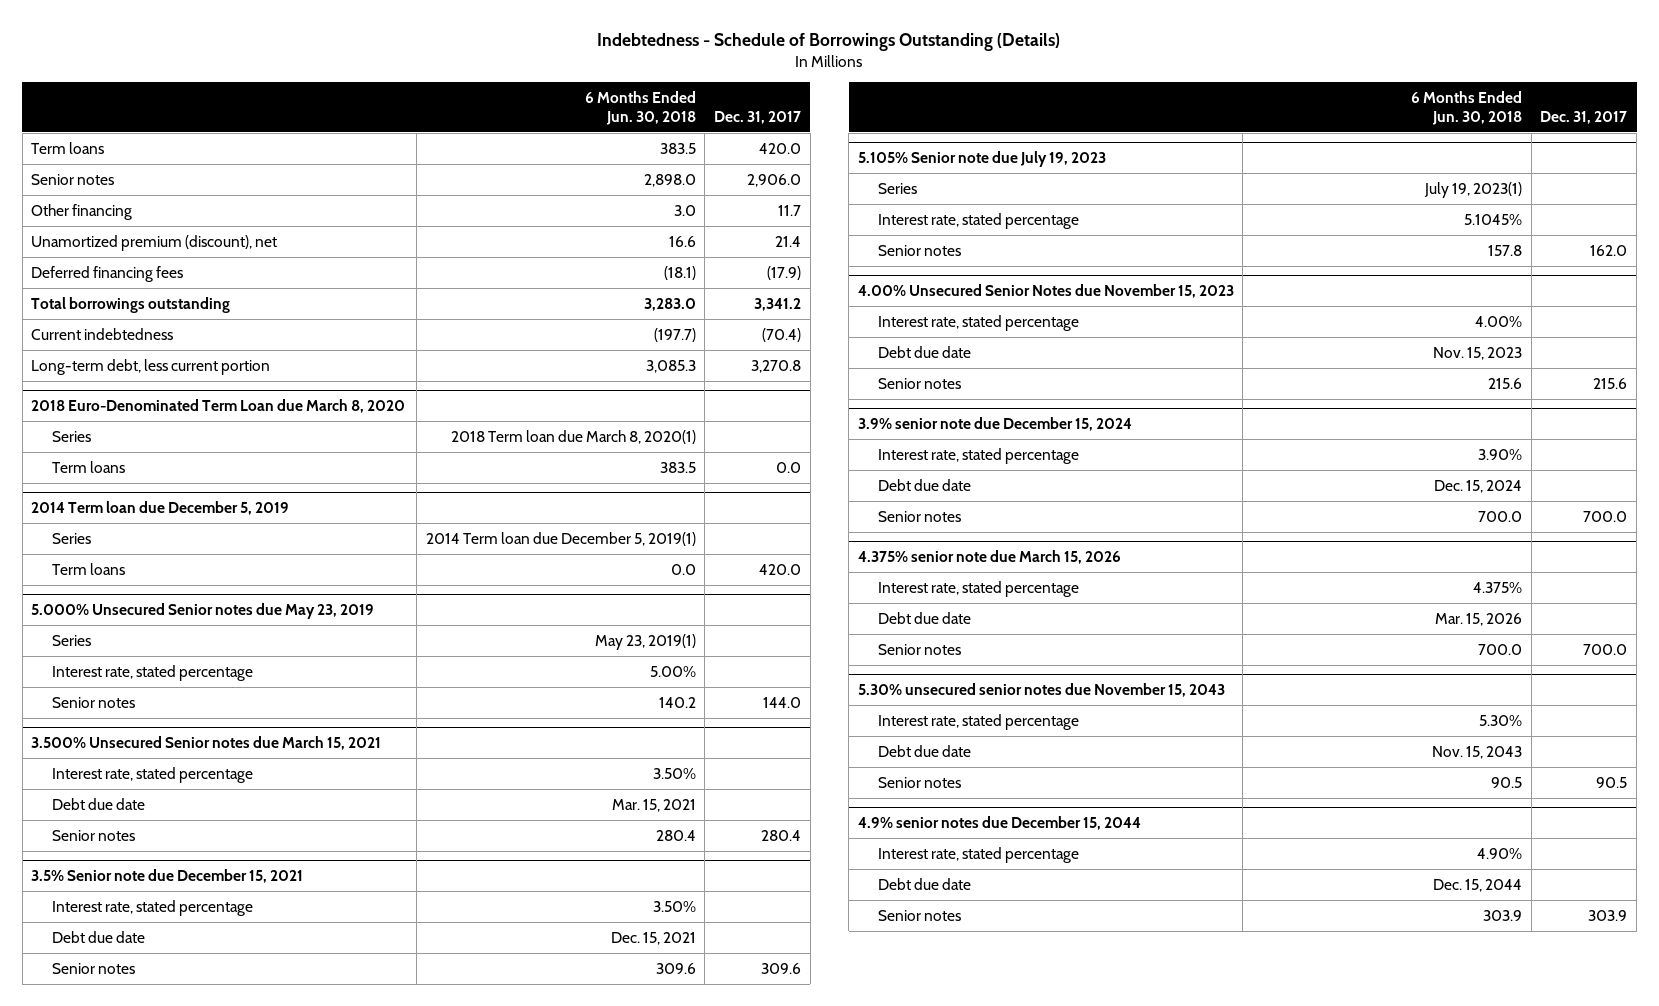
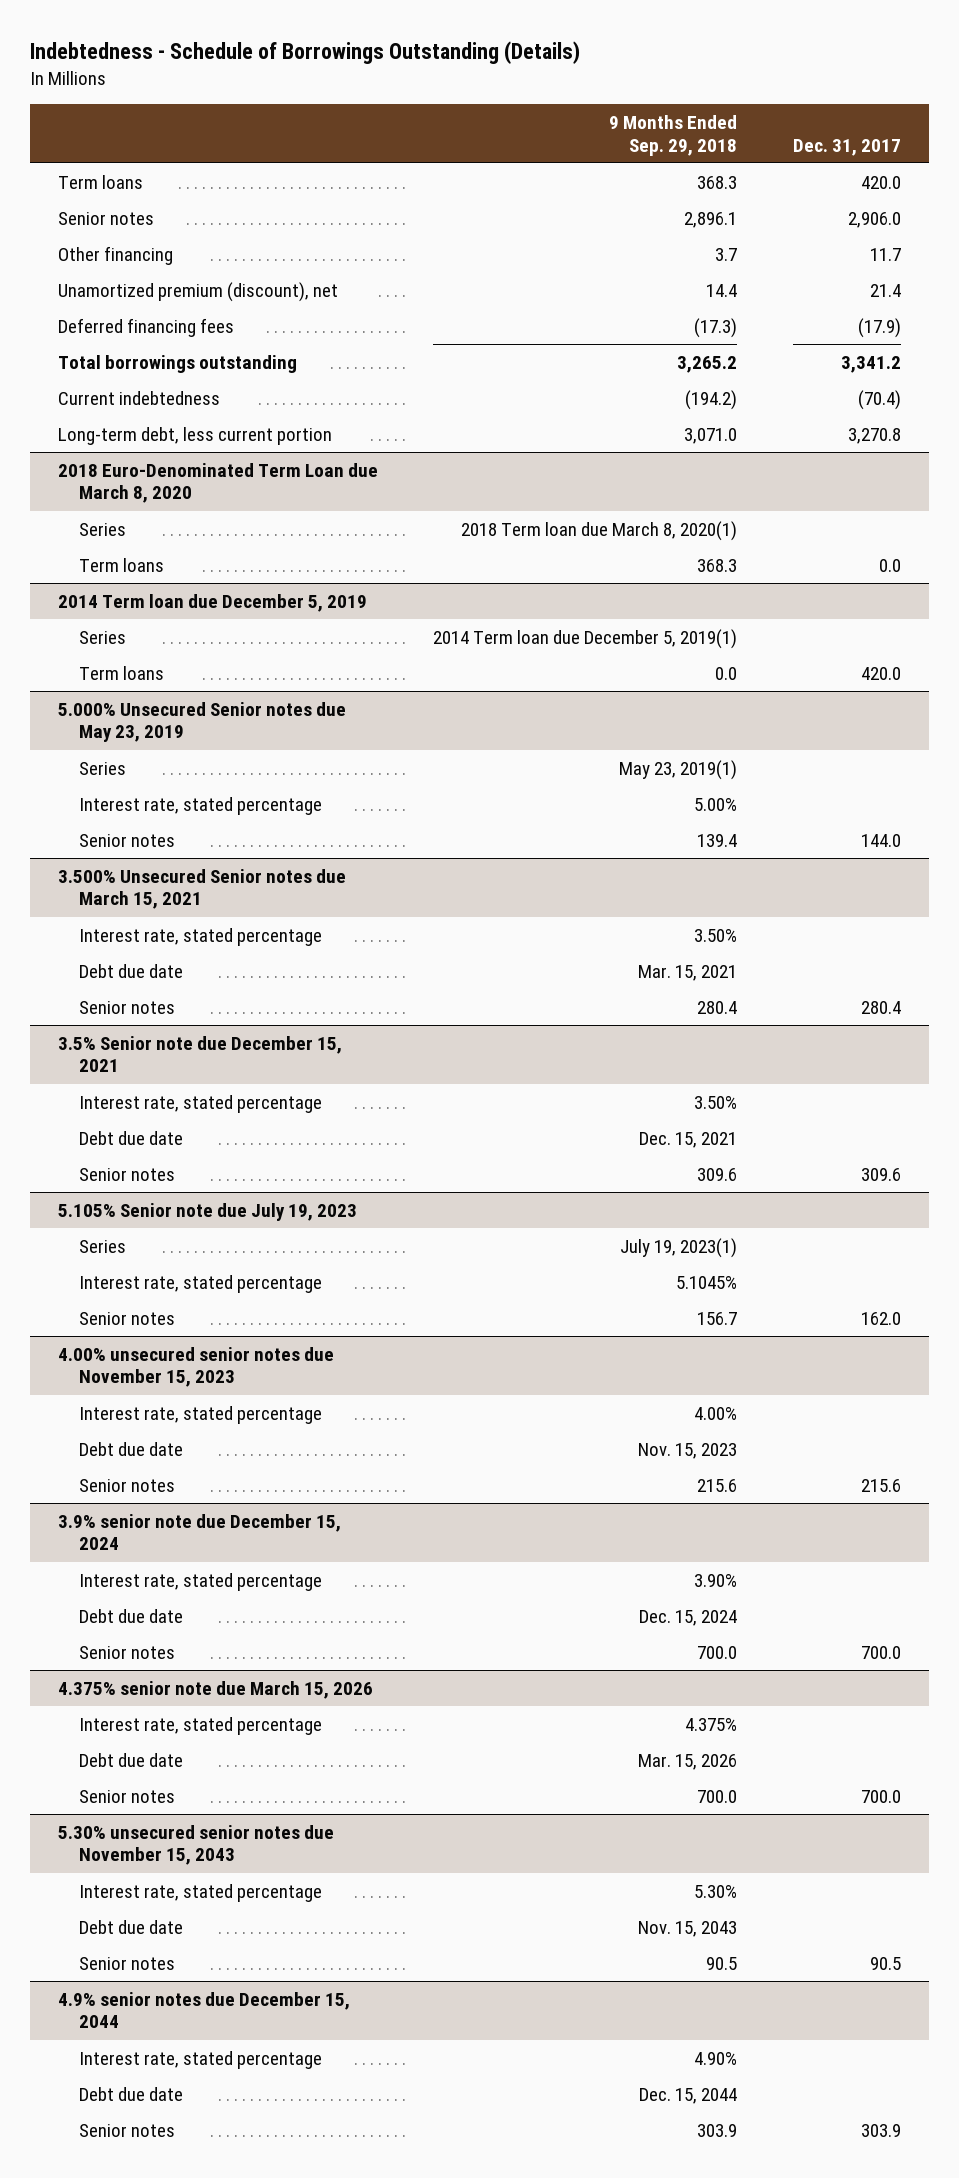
[584,91,696,125] 6 Months Ended Jun. 30, 2018 -> none
none -> [609,114,738,156] 9 Months Ended Sep. 29, 2018
[857,284,1234,299] 4.00% Unsecured Senior Notes due November 15, 2023 -> [57,1346,334,1388] 4.00% unsecured senior notes due November 15, 2023

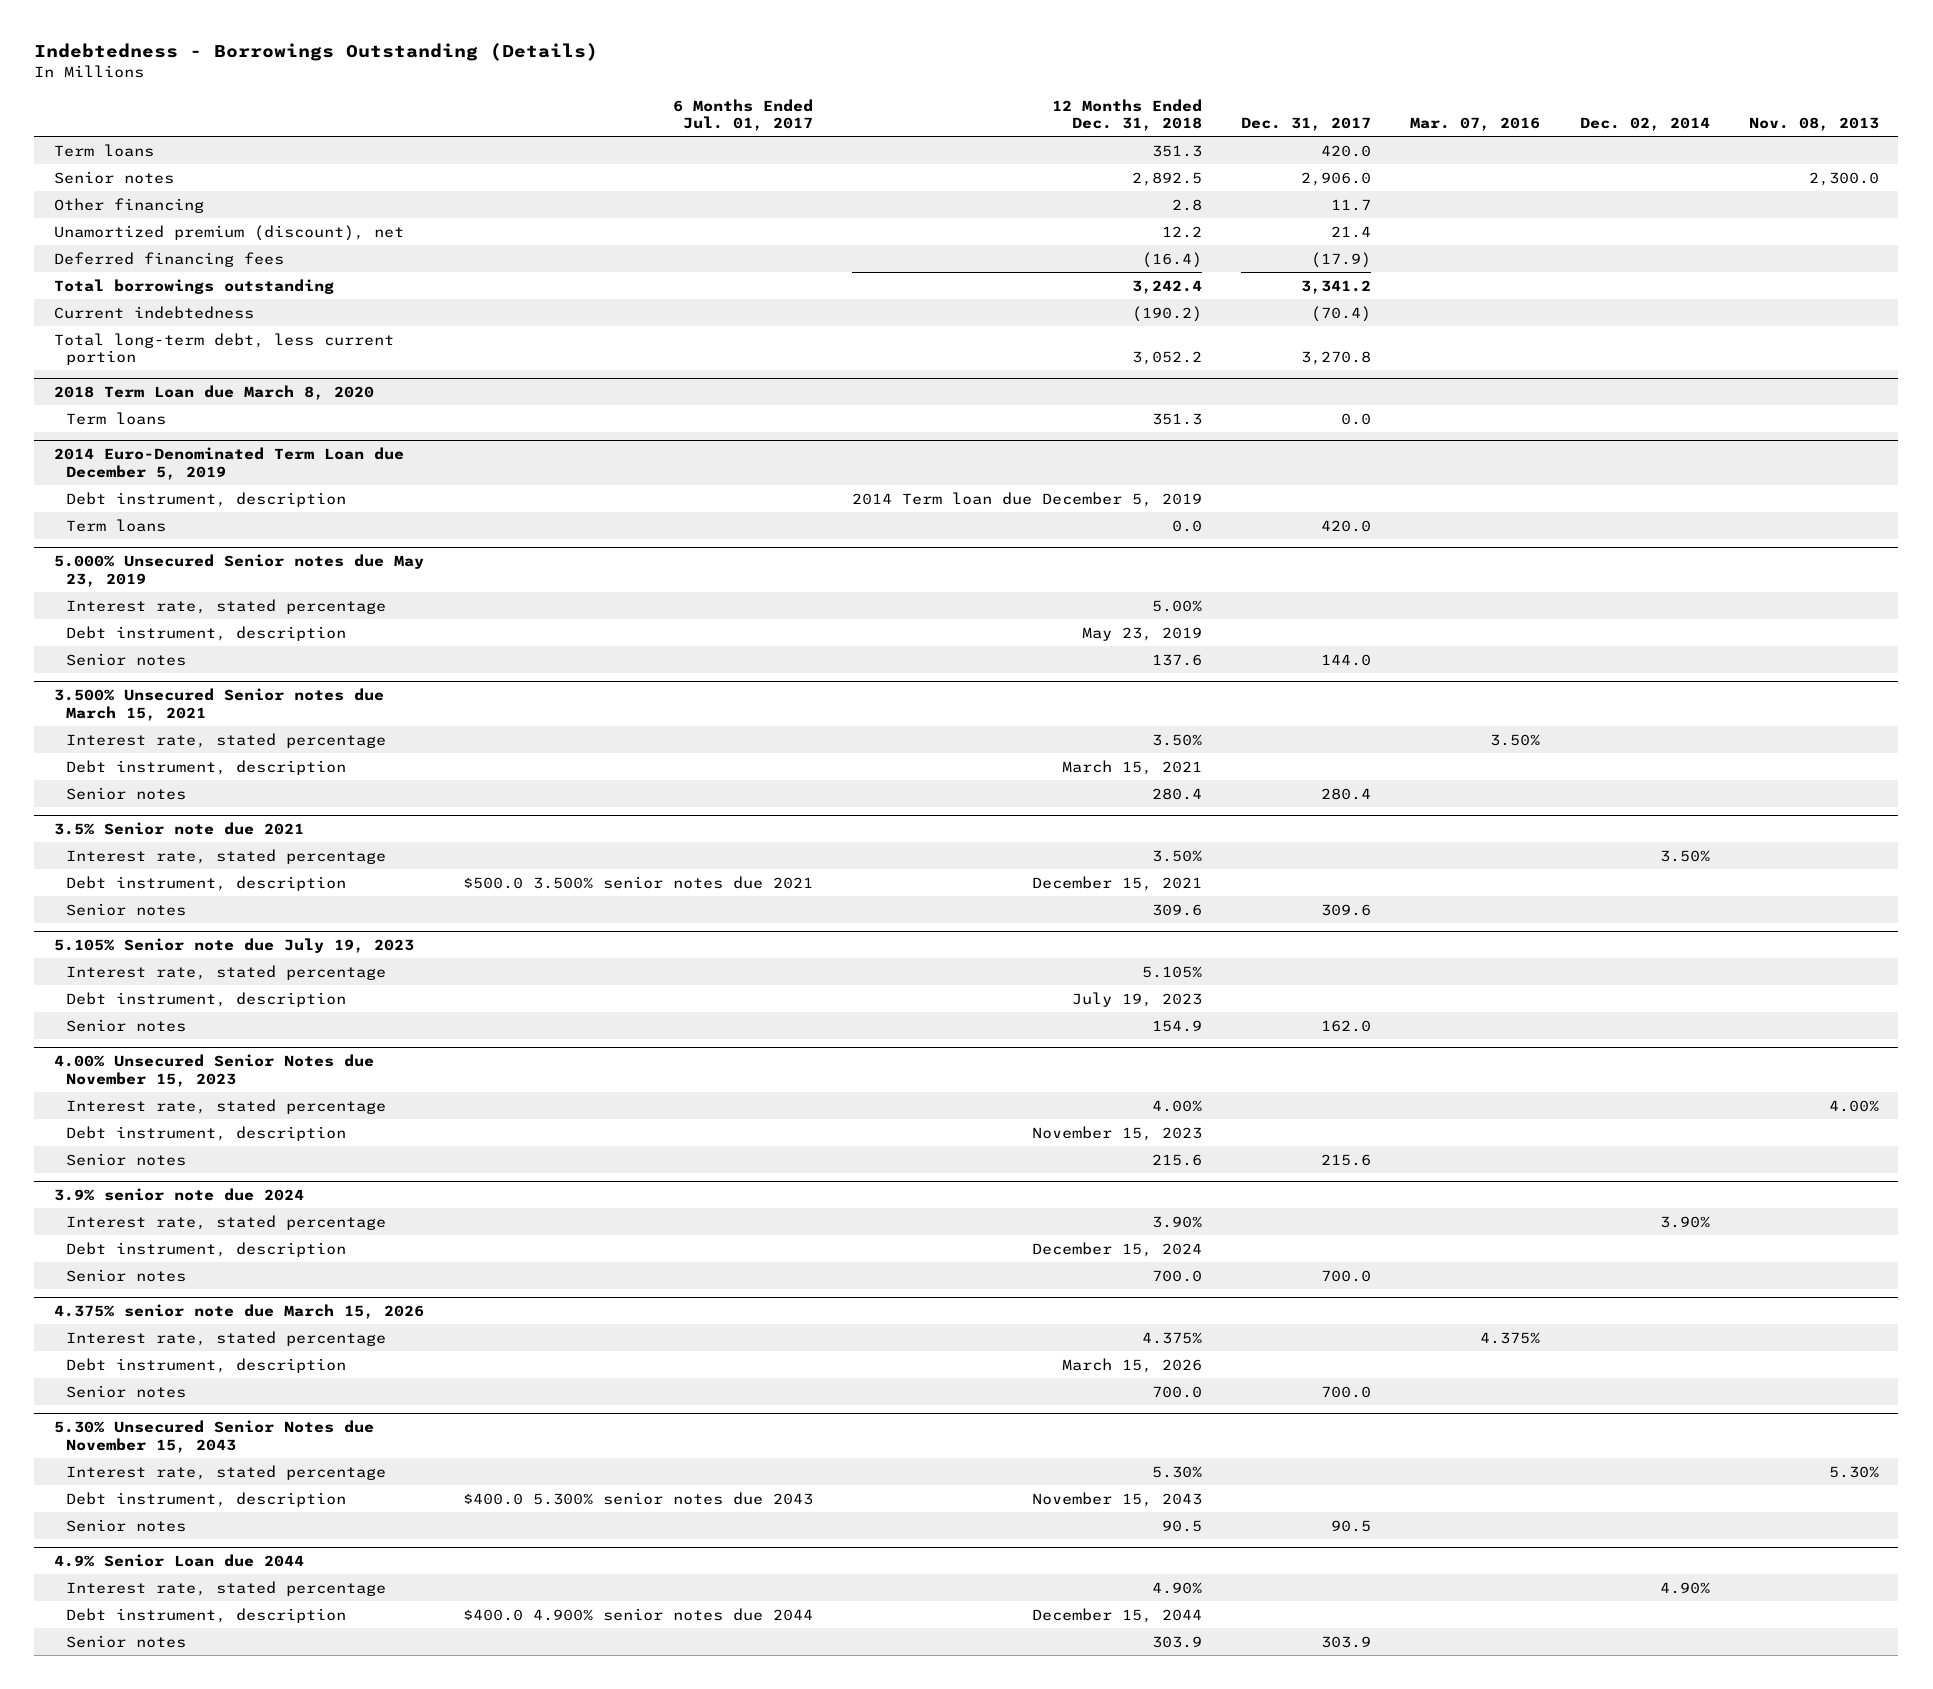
[30,41,581,65] Indebtedness - Schedule of Borrowings Outstanding (Details) -> [34,43,599,62] Indebtedness - Borrowings Outstanding (Details)
[609,114,738,156] 9 Months Ended Sep. 29, 2018 -> none
none -> [673,98,814,132] 6 Months Ended Jul. 01, 2017
none -> [1052,98,1203,132] 12 Months Ended Dec. 31, 2018
none -> [1410,117,1541,132] Mar. 07, 2016
none -> [1579,117,1710,132] Dec. 02, 2014
none -> [1748,117,1879,132] Nov. 08, 2013
[57,462,378,504] 2018 Euro-Denominated Term Loan due March 8, 2020 -> none
[78,522,126,536] Series -> none
[78,557,164,572] Term loans -> none
[57,426,332,445] Long-term debt, less current portion -> [54,332,395,366] Total long-term debt, less current portion
none -> [54,385,375,401] 2018 Term Loan due March 8, 2020
none -> [66,411,167,425] Term loans
[57,593,367,612] 2014 Term loan due December 5, 2019 -> [54,447,405,480] 2014 Euro-Denominated Term Loan due December 5, 2019
[78,630,126,644] Series -> [66,491,347,507] Debt instrument, description
[78,761,126,775] Series -> none
none -> [66,625,347,641] Debt instrument, description
[78,963,183,978] Debt due date -> none
none -> [66,759,347,775] Debt instrument, description
[57,1035,342,1073] 3.5% Senior note due December 15, 2021 -> [54,822,305,836] 3.5% Senior note due 2021
[78,1130,183,1145] Debt due date -> none
none -> [66,875,347,891] Debt instrument, description
[78,1239,126,1253] Series -> none
none -> [66,991,347,1007] Debt instrument, description
[57,1346,334,1388] 4.00% unsecured senior notes due November 15, 2023 -> [54,1054,375,1087] 4.00% Unsecured Senior Notes due November 15, 2023
[78,1441,183,1456] Debt due date -> none
none -> [66,1125,347,1141] Debt instrument, description
[57,1513,341,1551] 3.9% senior note due December 15, 2024 -> [54,1188,305,1202] 3.9% senior note due 2024
[78,1608,183,1623] Debt due date -> none
none -> [66,1241,347,1257] Debt instrument, description
[78,1752,183,1767] Debt due date -> none
none -> [66,1357,347,1373] Debt instrument, description
[57,1824,334,1866] 5.30% unsecured senior notes due November 15, 2043 -> [54,1420,375,1453] 5.30% Unsecured Senior Notes due November 15, 2043
[78,1919,183,1934] Debt due date -> none
none -> [66,1491,347,1507] Debt instrument, description
[57,1991,350,2029] 4.9% senior notes due December 15, 2044 -> [54,1554,305,1568] 4.9% Senior Loan due 2044
[78,2086,183,2101] Debt due date -> none
none -> [66,1607,347,1623] Debt instrument, description

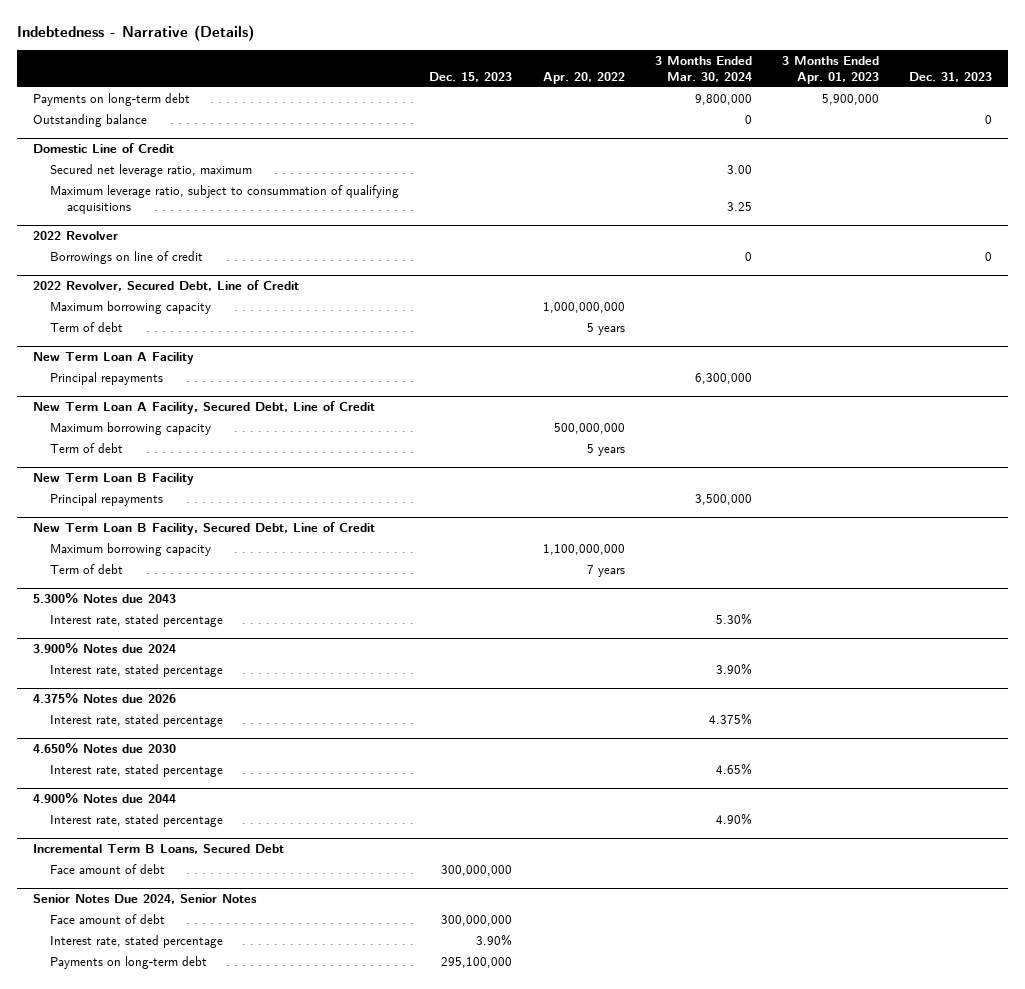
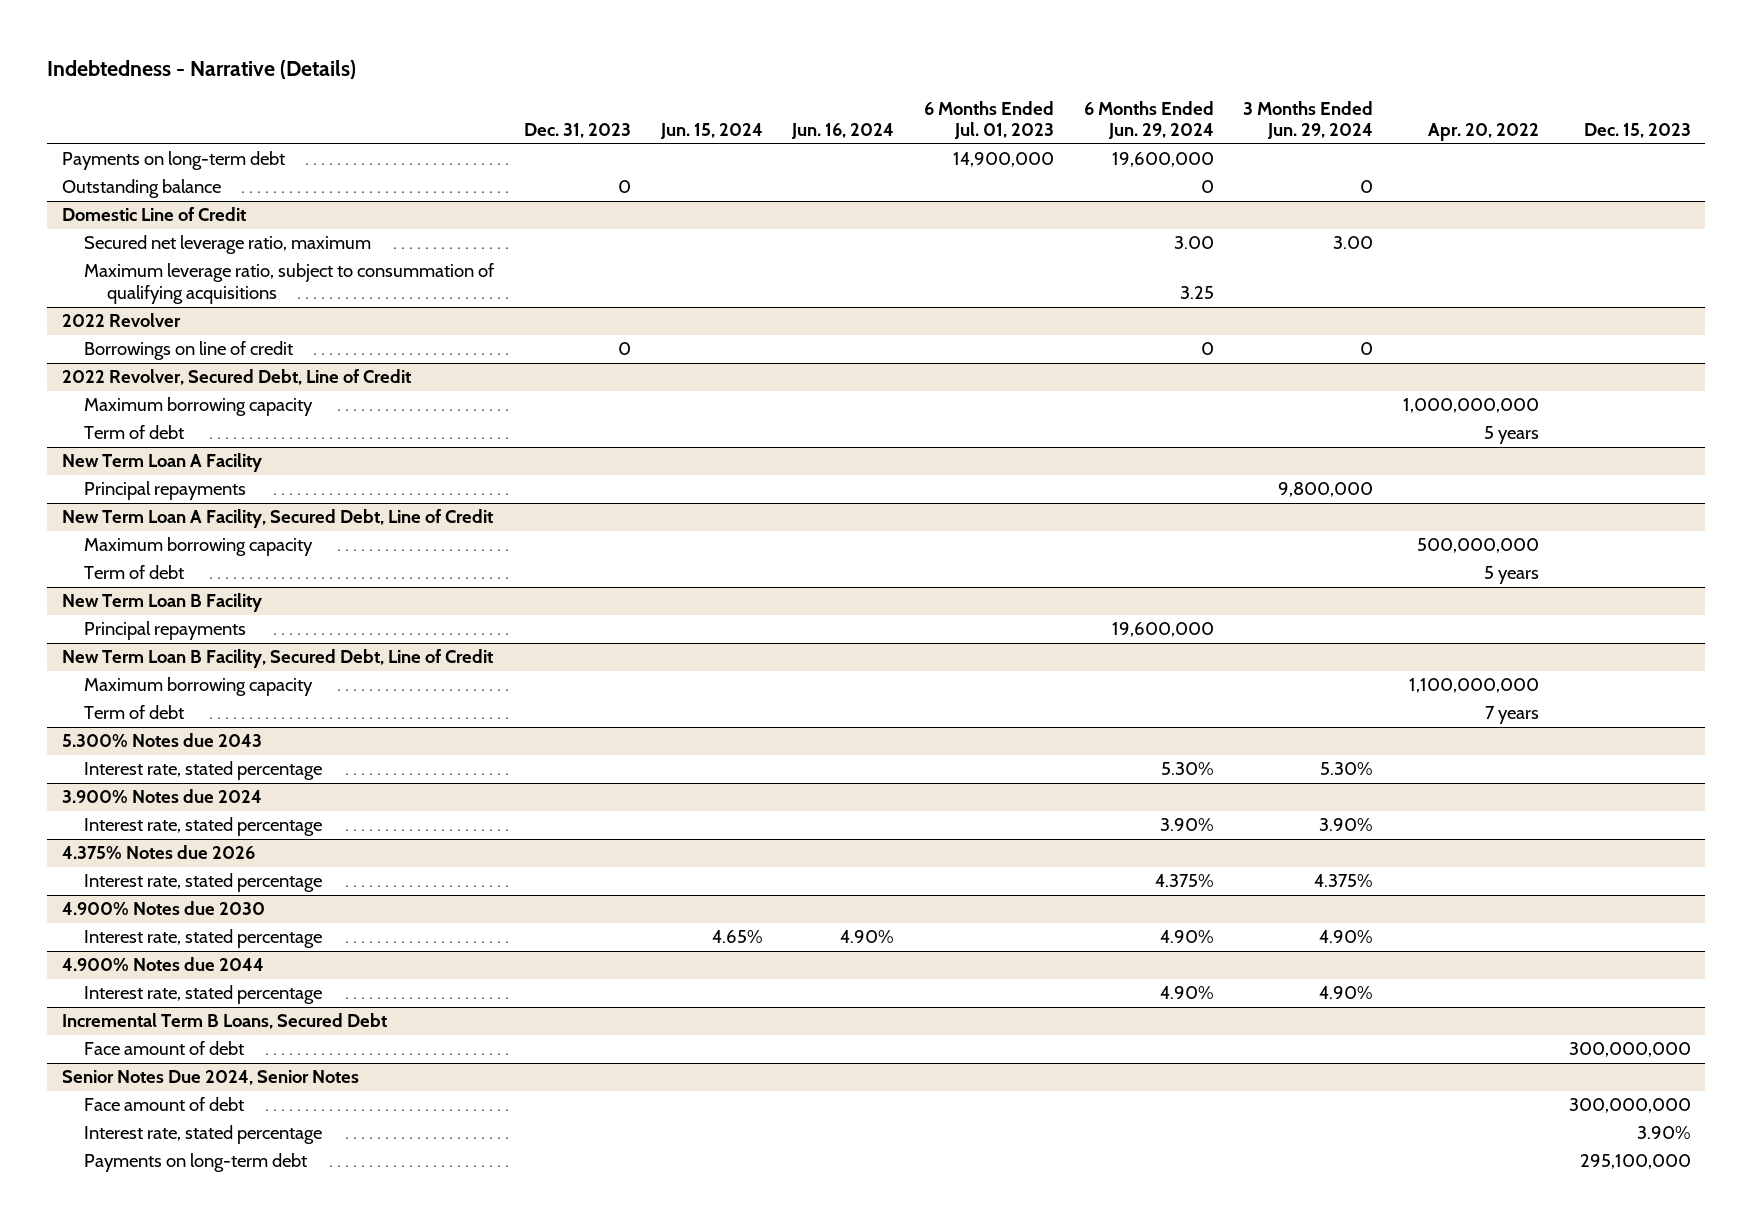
[654,55,752,83] 3 Months Ended Mar. 30, 2024 -> none
[782,55,880,85] 3 Months Ended Apr. 01, 2023 -> none
none -> [659,123,763,140] Jun. 15, 2024
none -> [791,123,895,140] Jun. 16, 2024
none -> [923,100,1054,140] 6 Months Ended Jul. 01, 2023
none -> [1083,100,1214,140] 6 Months Ended Jun. 29, 2024
none -> [1243,100,1374,140] 3 Months Ended Jun. 29, 2024
[32,742,176,753] 4.650% Notes due 2030 -> [61,901,265,916] 4.900% Notes due 2030

